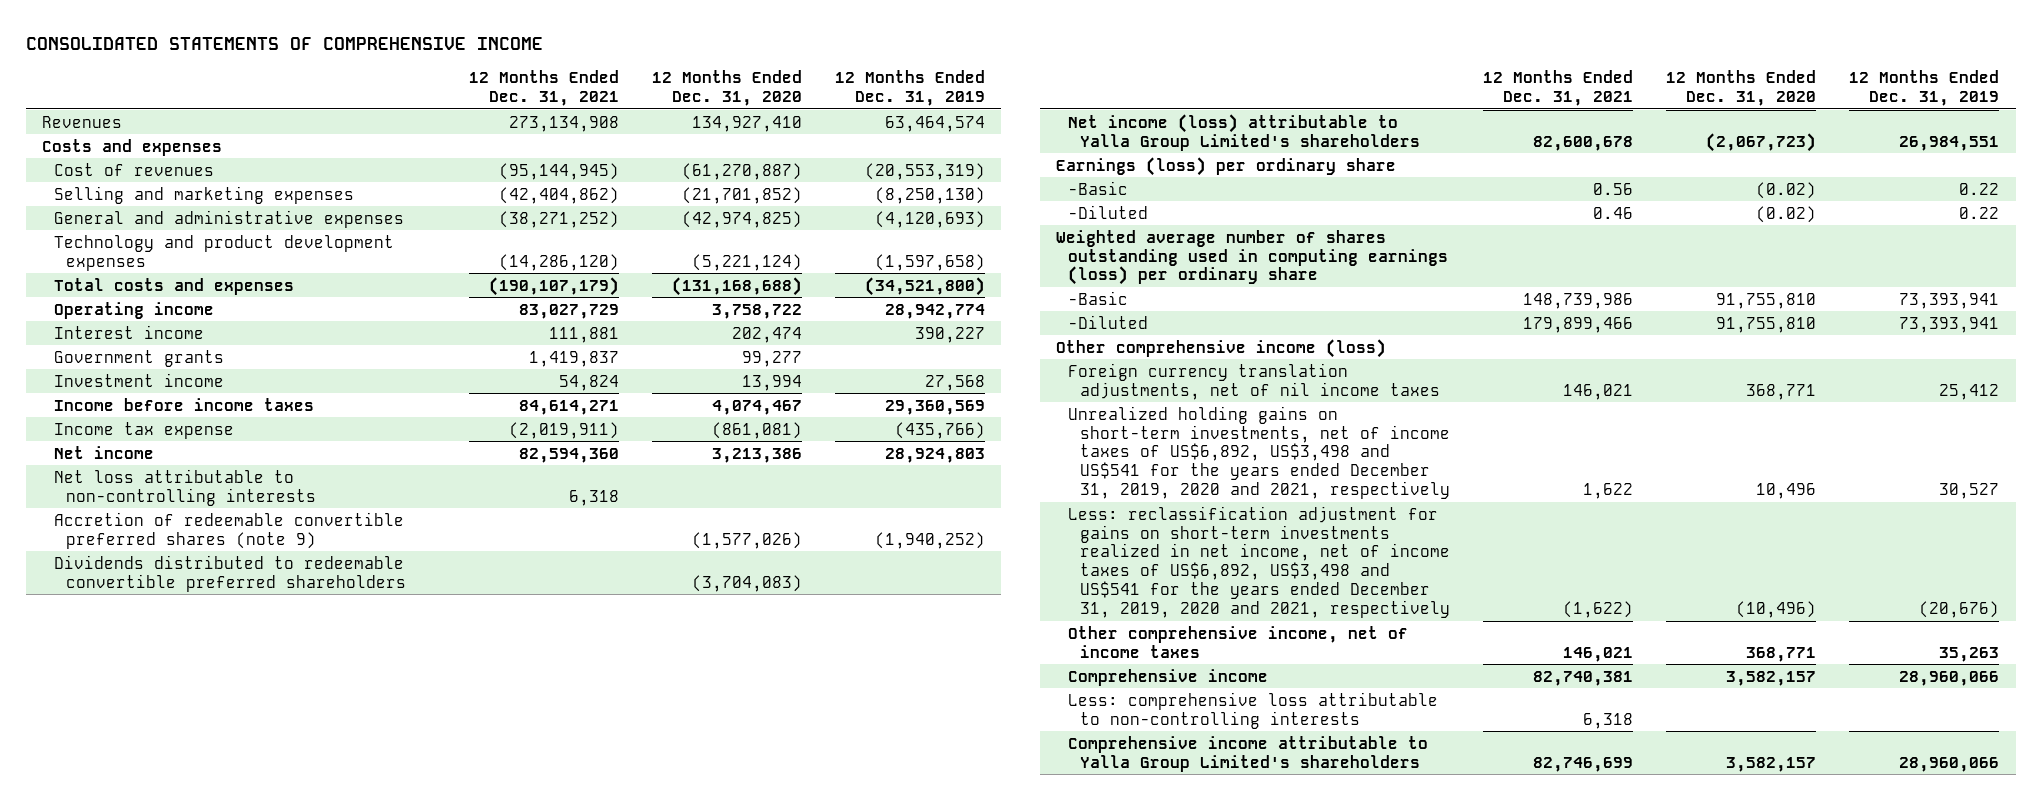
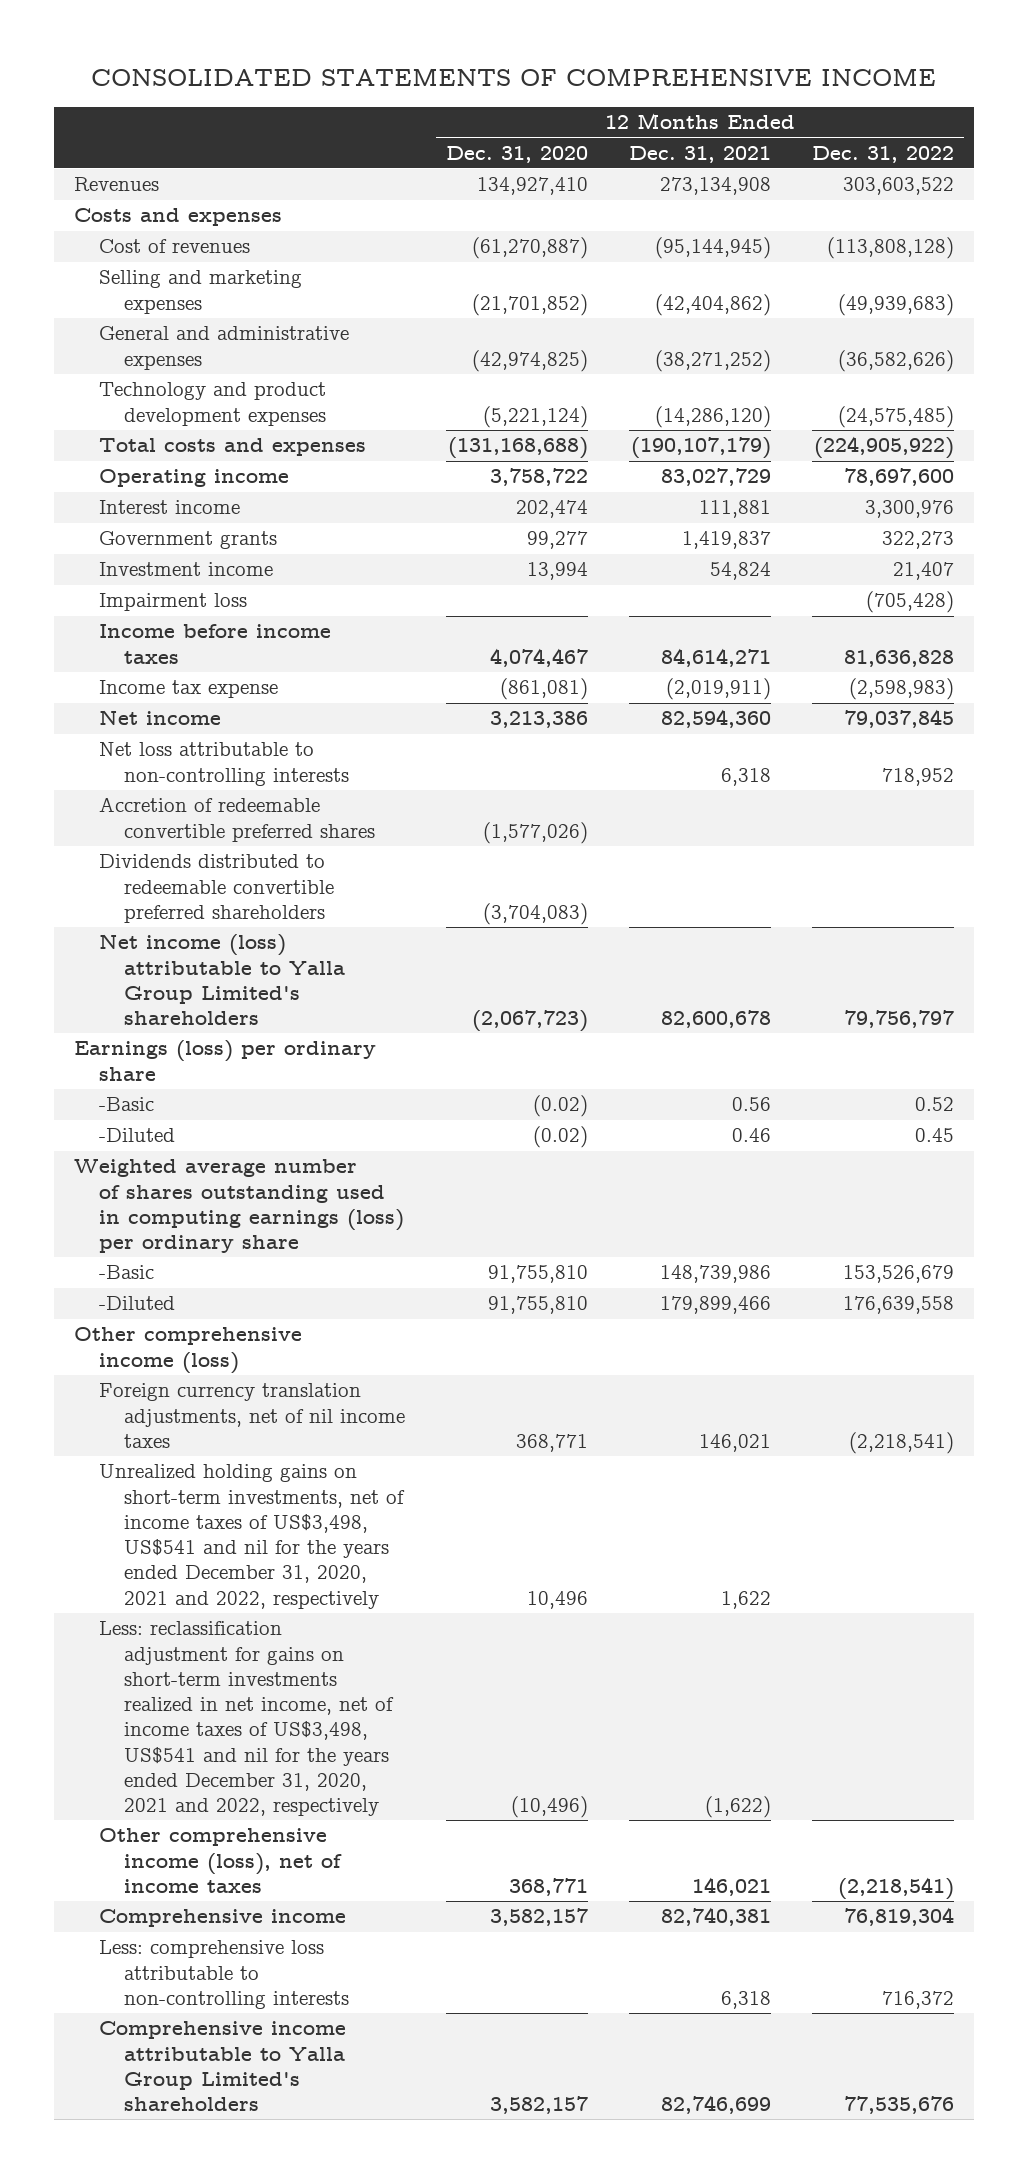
[834,69,985,106] 12 Months Ended Dec. 31, 2019 -> none
none -> [811,145,954,163] Dec. 31, 2022
none -> [99,593,248,612] Impairment loss
[53,511,404,549] Accretion of redeemable convertible preferred shares (note 9) -> [99,797,375,842] Accretion of redeemable convertible preferred shares
[1068,405,1450,500] Unrealized holding gains on short-term investments, net of income taxes of US$6,892, US$3,498 and US$541 for the years ended December 31, 2019, 2020 and 2021, respectively -> [99,1464,405,1609] Unrealized holding gains on short-term investments, net of income taxes of US$3,498, US$541 and nil for the years ended December 31, 2020, 2021 and 2022, respectively
[1068,505,1450,619] Less: reclassification adjustment for gains on short-term investments realized in net income, net of income taxes of US$6,892, US$3,498 and US$541 for the years ended December 31, 2019, 2020 and 2021, respectively -> [99,1621,394,1817] Less: reclassification adjustment for gains on short-term investments realized in net income, net of income taxes of US$3,498, US$541 and nil for the years ended December 31, 2020, 2021 and 2022, respectively
[1068,625,1409,658] Other comprehensive income, net of income taxes -> [99,1828,342,1893] Other comprehensive income (loss), net of income taxes

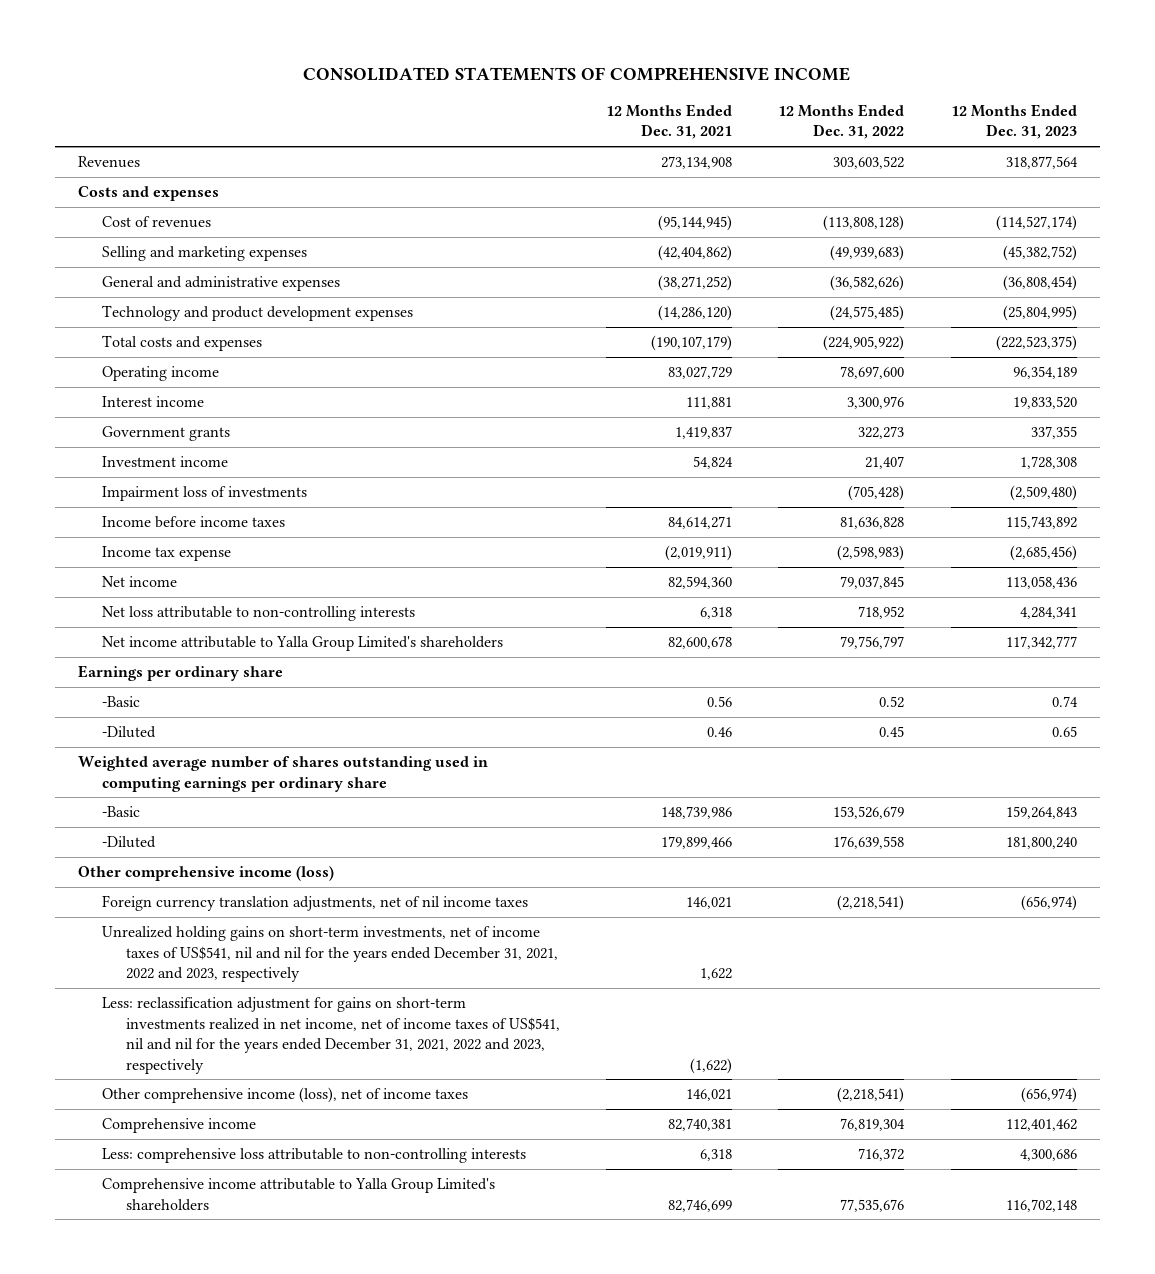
[445,145,588,163] Dec. 31, 2020 -> none
none -> [950,103,1077,140] 12 Months Ended Dec. 31, 2023
[99,593,248,612] Impairment loss -> [101,486,307,502] Impairment loss of investments
[99,797,375,842] Accretion of redeemable convertible preferred shares -> none
[99,854,334,923] Dividends distributed to redeemable convertible preferred shareholders -> none
[99,934,345,1026] Net income (loss) attributable to Yalla Group Limited's shareholders -> [101,636,503,652] Net income attributable to Yalla Group Limited's shareholders
[74,1040,377,1081] Earnings (loss) per ordinary share -> [77,665,283,682] Earnings per ordinary share
[74,1159,405,1254] Weighted average number of shares outstanding used in computing earnings (loss) per ordinary share -> [77,756,488,792] Weighted average number of shares outstanding used in computing earnings per ordinary share
[99,1464,405,1609] Unrealized holding gains on short-term investments, net of income taxes of US$3,498, US$541 and nil for the years ended December 31, 2020, 2021 and 2022, respectively -> [101,926,558,983] Unrealized holding gains on short-term investments, net of income taxes of US$541, nil and nil for the years ended December 31, 2021, 2022 and 2023, respectively
[99,1621,394,1817] Less: reclassification adjustment for gains on short-term investments realized in net income, net of income taxes of US$3,498, US$541 and nil for the years ended December 31, 2020, 2021 and 2022, respectively -> [101,997,560,1074] Less: reclassification adjustment for gains on short-term investments realized in net income, net of income taxes of US$541, nil and nil for the years ended December 31, 2021, 2022 and 2023, respectively

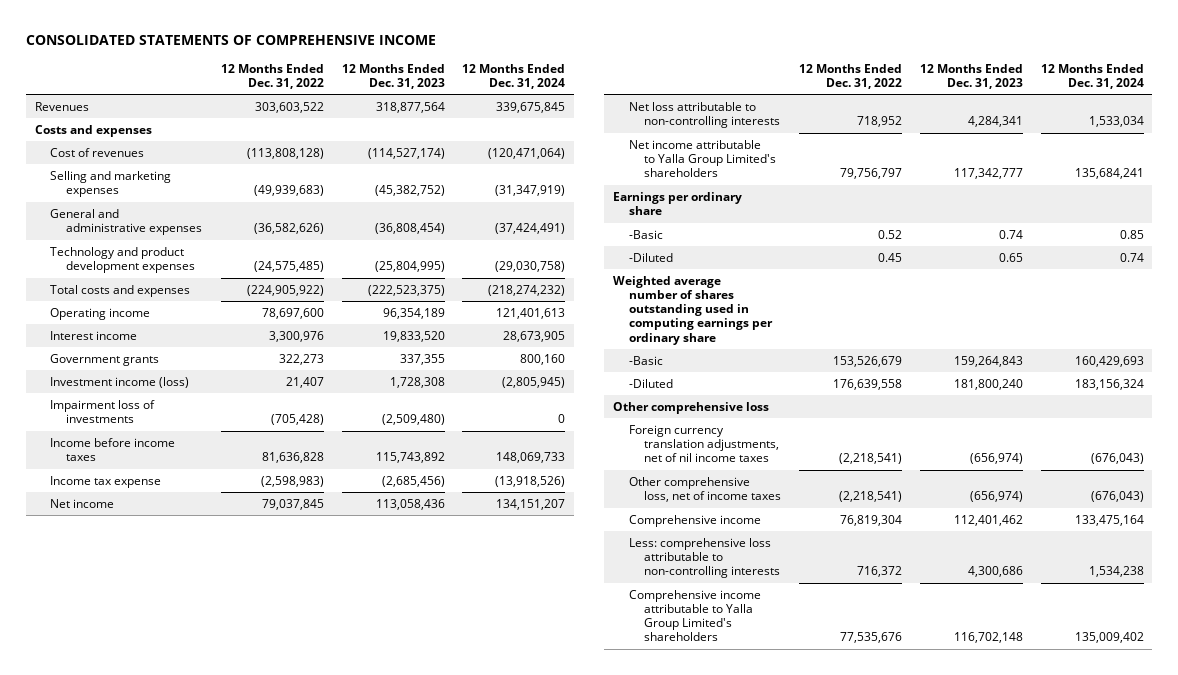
[606,103,733,140] 12 Months Ended Dec. 31, 2021 -> none
none -> [462,63,566,89] 12 Months Ended Dec. 31, 2024
[101,456,228,468] Investment income -> [50,377,190,389] Investment income (loss)
[77,866,334,882] Other comprehensive income (loss) -> [613,402,770,415] Other comprehensive loss
[101,926,558,983] Unrealized holding gains on short-term investments, net of income taxes of US$541, nil and nil for the years ended December 31, 2021, 2022 and 2023, respectively -> none
[101,997,560,1074] Less: reclassification adjustment for gains on short-term investments realized in net income, net of income taxes of US$541, nil and nil for the years ended December 31, 2021, 2022 and 2023, respectively -> none
[101,1087,468,1104] Other comprehensive income (loss), net of income taxes -> [628,477,782,503] Other comprehensive loss, net of income taxes

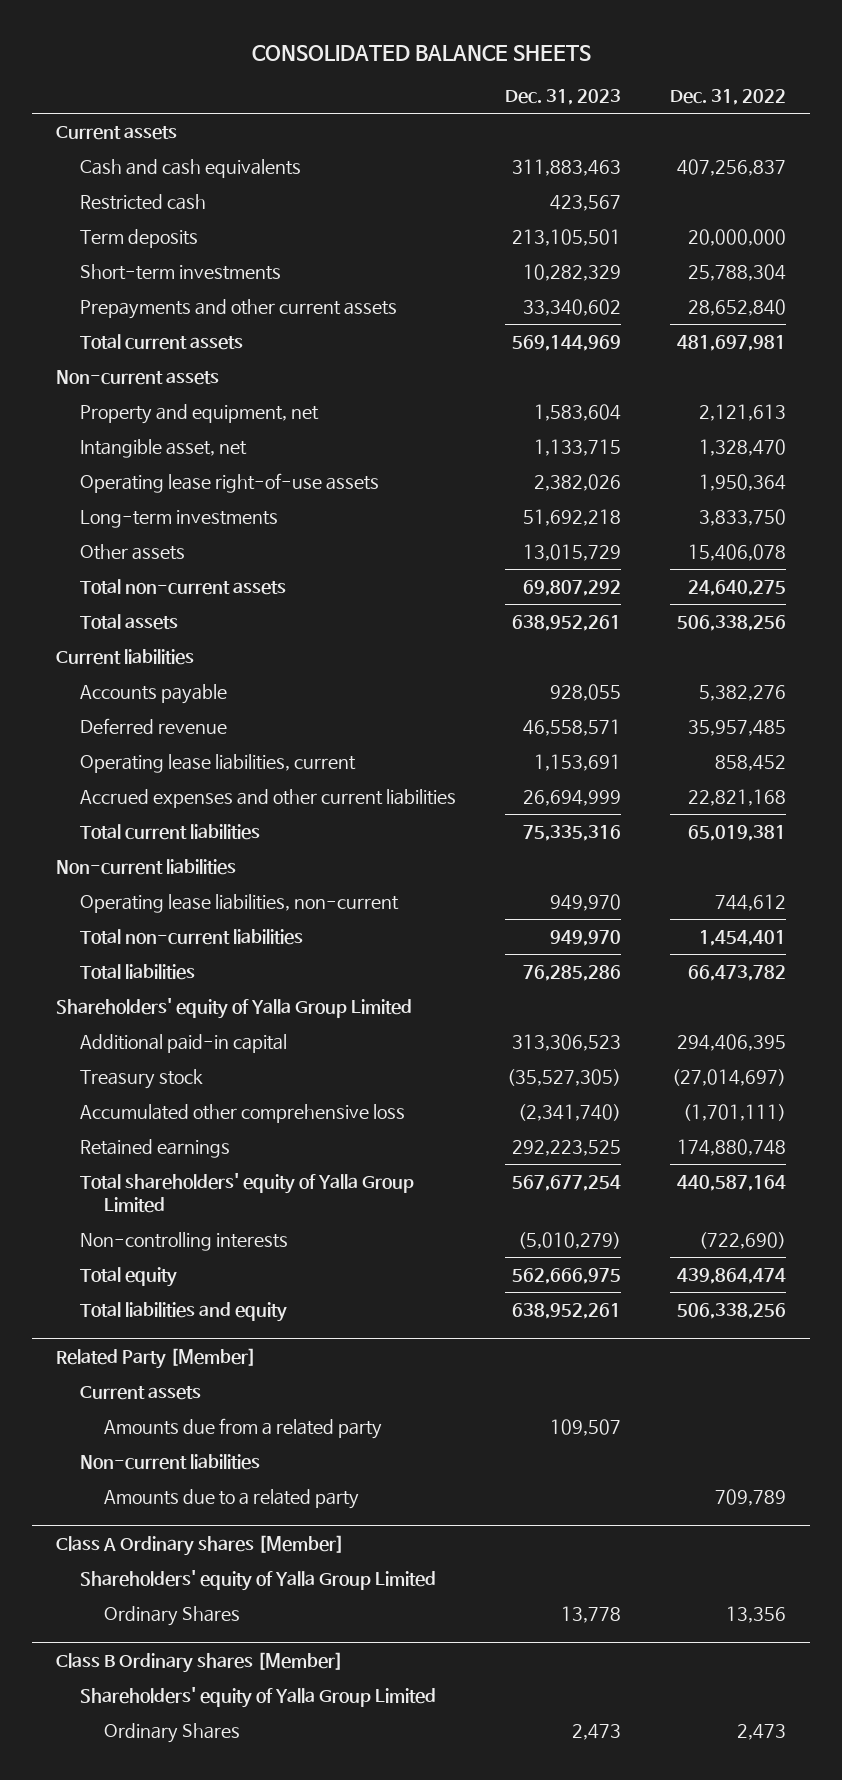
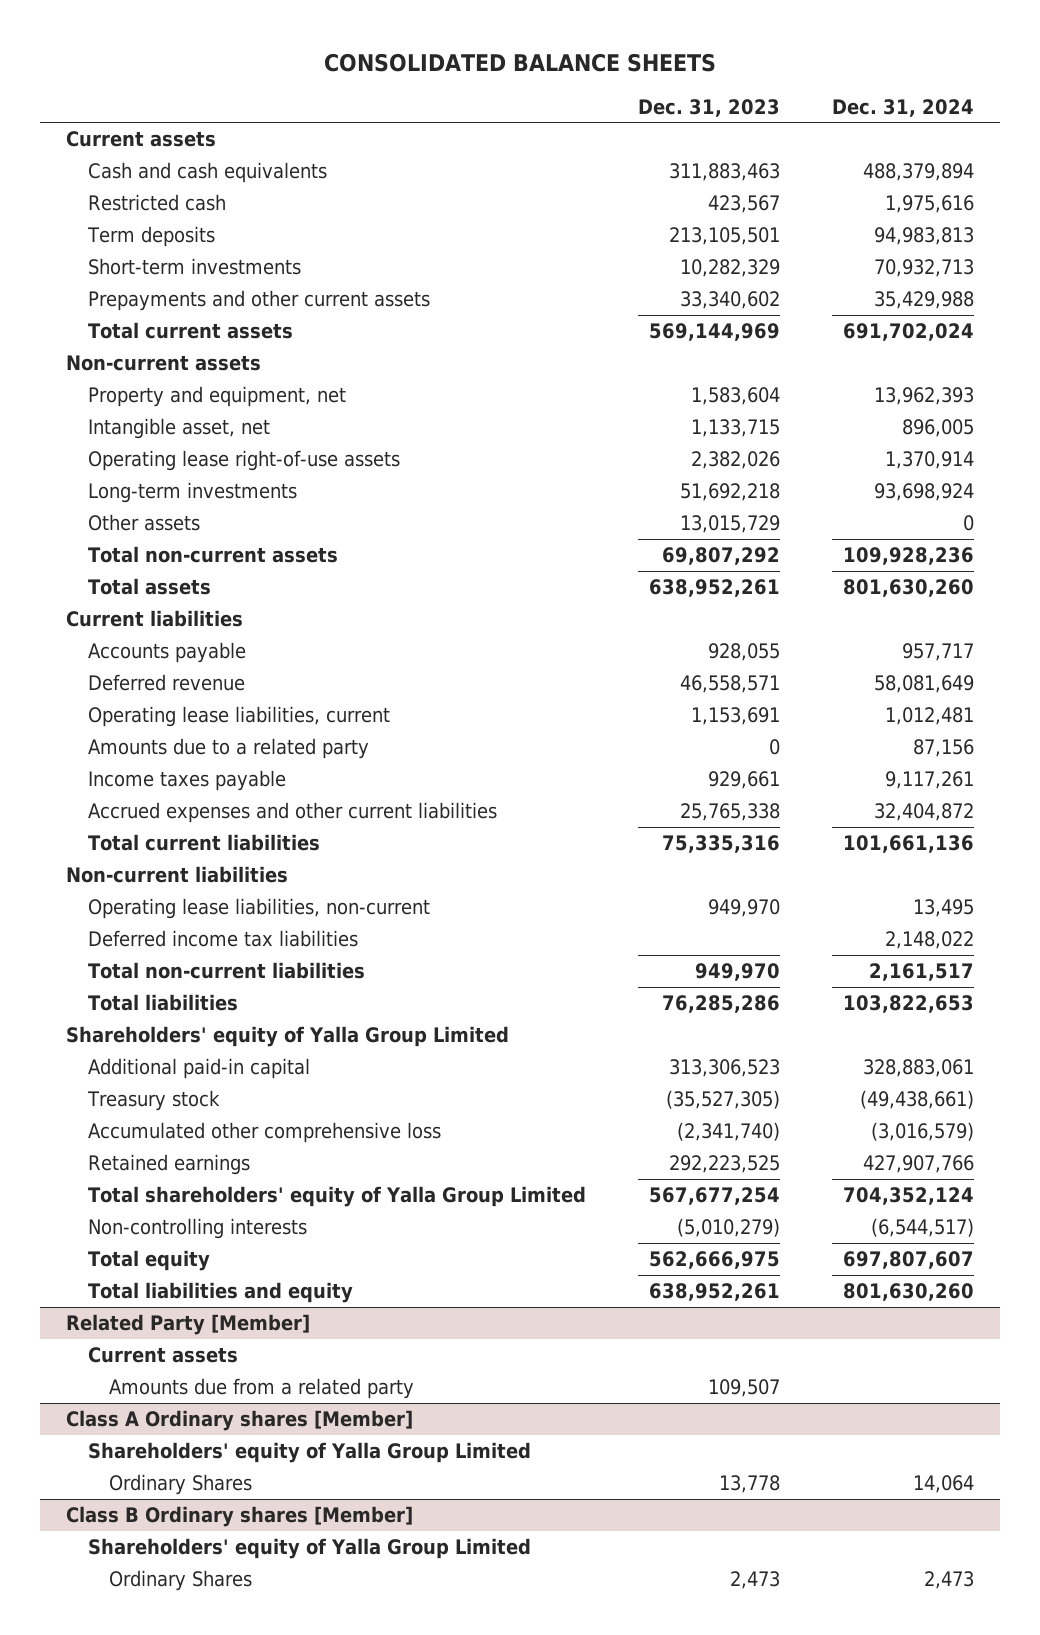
[669,89,786,106] Dec. 31, 2022 -> none
none -> [832,98,975,117] Dec. 31, 2024
none -> [87,738,369,760] Amounts due to a related party
none -> [87,770,286,792] Income taxes payable
[523,790,622,807] 26,694,999 -> [679,803,780,822] 25,765,338
none -> [87,930,358,948] Deferred income tax liabilities
[80,1454,261,1471] Non-current liabilities -> none
[104,1489,360,1510] Amounts due to a related party -> none

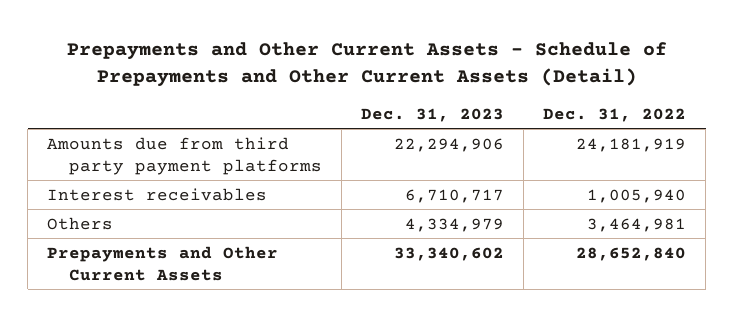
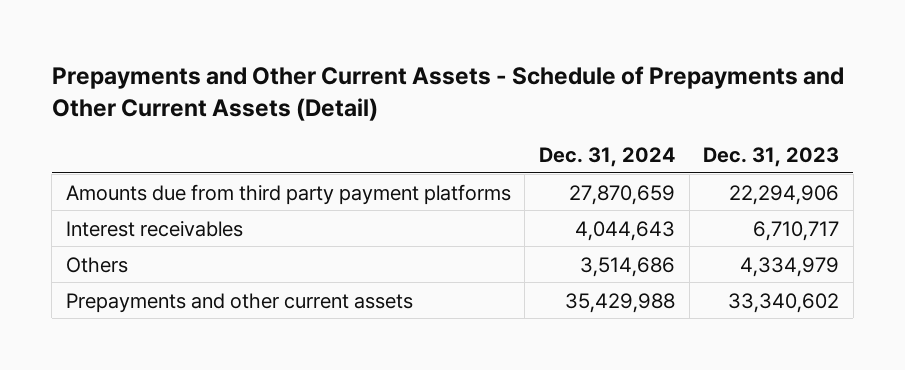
[543,107,687,122] Dec. 31, 2022 -> none
none -> [539,147,676,168] Dec. 31, 2024
[47,245,279,281] Prepayments and Other Current Assets -> [65,292,413,313] Prepayments and other current assets

